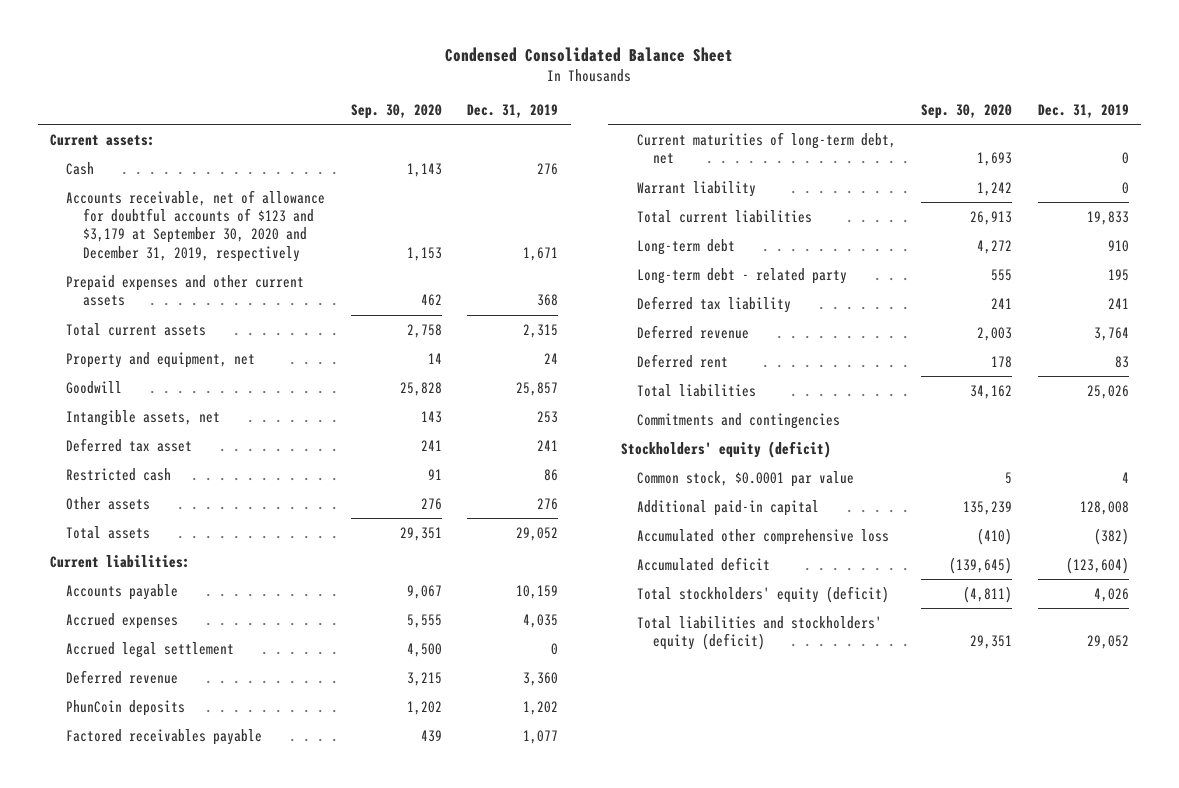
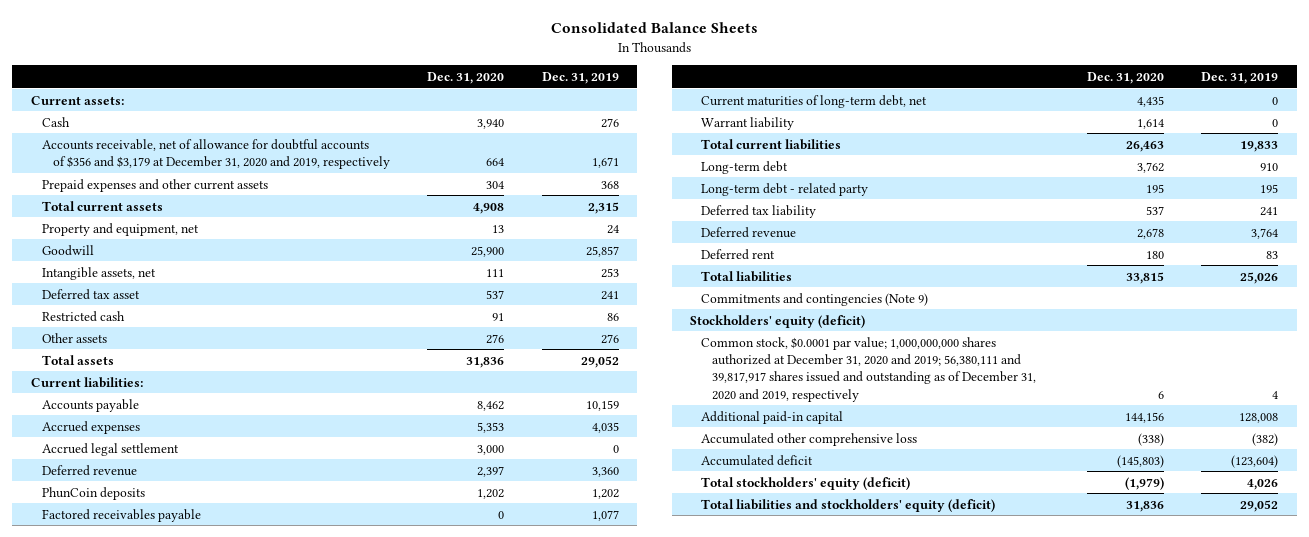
[445,46,734,62] Condensed Consolidated Balance Sheet -> [550,22,758,34] Consolidated Balance Sheets
[350,104,442,120] Sep. 30, 2020 -> none
none -> [427,72,505,85] Dec. 31, 2020
[66,189,326,262] Accounts receivable, net of allowance for doubtful accounts of $123 and $3,179 at September 30, 2020 and December 31, 2019, respectively -> [41,138,390,169] Accounts receivable, net of allowance for doubtful accounts of $356 and $3,179 at December 31, 2020 and 2019, respectively
[636,412,840,429] Commitments and contingencies -> [701,292,929,306] Commitments and contingencies (Note 9)
[636,470,854,487] Common stock, $0.0001 par value -> [701,336,1037,402] Common stock, $0.0001 par value; 1,000,000,000 shares authorized at December 31, 2020 and 2019; 56,380,111 and 39,817,917 shares issued and outstanding as of December 31, 2020 and 2019, respectively

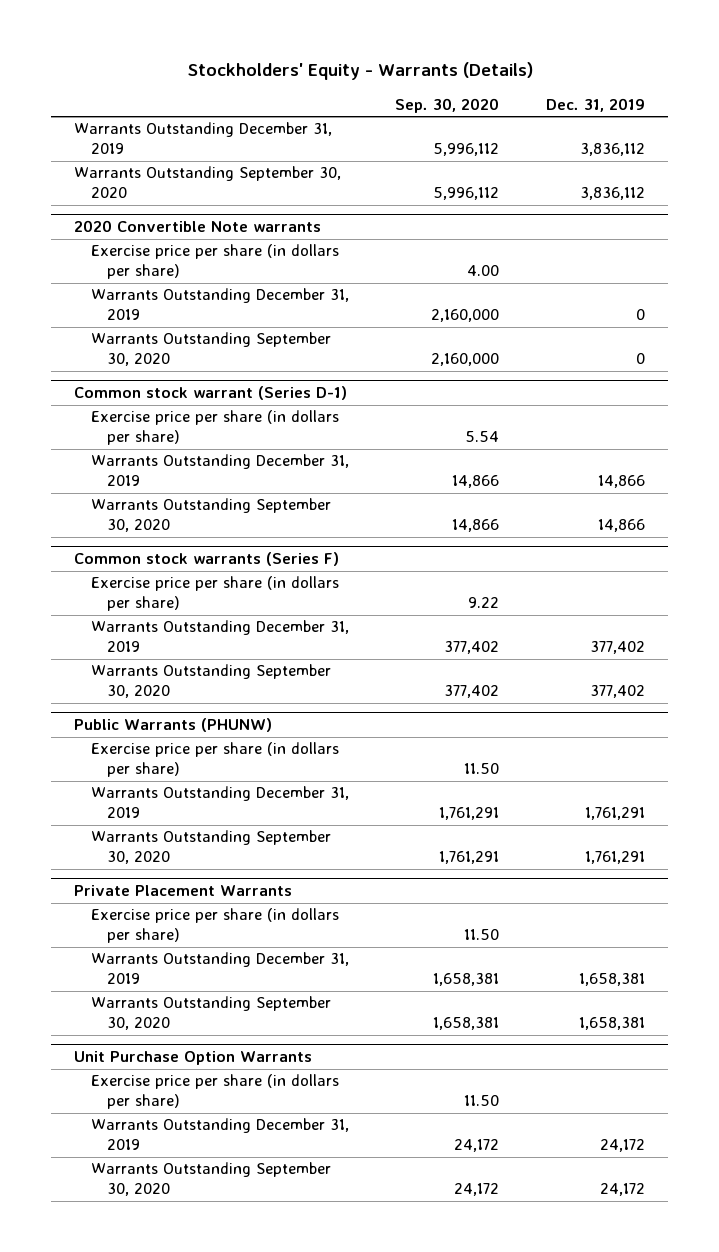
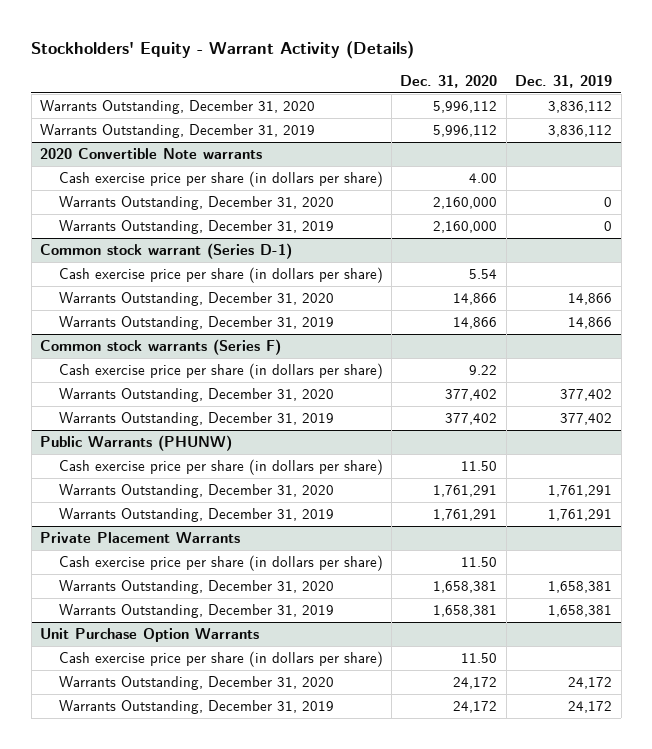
[187,61,533,80] Stockholders' Equity - Warrants (Details) -> [31,41,415,60] Stockholders' Equity - Warrant Activity (Details)
[395,97,500,113] Sep. 30, 2020 -> none
none -> [400,75,498,89] Dec. 31, 2020
[74,122,333,155] Warrants Outstanding December 31, 2019 -> [40,100,316,115] Warrants Outstanding, December 31, 2020
[74,166,342,199] Warrants Outstanding September 30, 2020 -> [40,124,316,139] Warrants Outstanding, December 31, 2019
[90,244,339,280] Exercise price per share (in dollars per share) -> [58,171,383,188] Cash exercise price per share (in dollars per share)
[90,288,349,321] Warrants Outstanding December 31, 2019 -> [58,196,334,211] Warrants Outstanding, December 31, 2020
[90,332,331,367] Warrants Outstanding September 30, 2020 -> [58,220,334,235] Warrants Outstanding, December 31, 2019
[90,410,339,446] Exercise price per share (in dollars per share) -> [58,267,383,284] Cash exercise price per share (in dollars per share)
[90,454,349,487] Warrants Outstanding December 31, 2019 -> [58,292,334,307] Warrants Outstanding, December 31, 2020
[90,498,331,533] Warrants Outstanding September 30, 2020 -> [58,316,334,331] Warrants Outstanding, December 31, 2019
[90,576,339,612] Exercise price per share (in dollars per share) -> [58,363,383,380] Cash exercise price per share (in dollars per share)
[90,620,349,653] Warrants Outstanding December 31, 2019 -> [58,388,334,403] Warrants Outstanding, December 31, 2020
[90,664,331,699] Warrants Outstanding September 30, 2020 -> [58,412,334,427] Warrants Outstanding, December 31, 2019
[90,742,339,778] Exercise price per share (in dollars per share) -> [58,459,383,476] Cash exercise price per share (in dollars per share)
[90,786,349,819] Warrants Outstanding December 31, 2019 -> [58,484,334,499] Warrants Outstanding, December 31, 2020
[90,830,331,865] Warrants Outstanding September 30, 2020 -> [58,508,334,523] Warrants Outstanding, December 31, 2019
[90,908,339,944] Exercise price per share (in dollars per share) -> [58,555,383,572] Cash exercise price per share (in dollars per share)
[90,952,349,985] Warrants Outstanding December 31, 2019 -> [58,580,334,595] Warrants Outstanding, December 31, 2020
[90,996,331,1031] Warrants Outstanding September 30, 2020 -> [58,604,334,619] Warrants Outstanding, December 31, 2019
[90,1074,339,1110] Exercise price per share (in dollars per share) -> [58,651,383,668] Cash exercise price per share (in dollars per share)
[90,1118,349,1151] Warrants Outstanding December 31, 2019 -> [58,676,334,691] Warrants Outstanding, December 31, 2020
[90,1162,331,1197] Warrants Outstanding September 30, 2020 -> [58,700,334,715] Warrants Outstanding, December 31, 2019

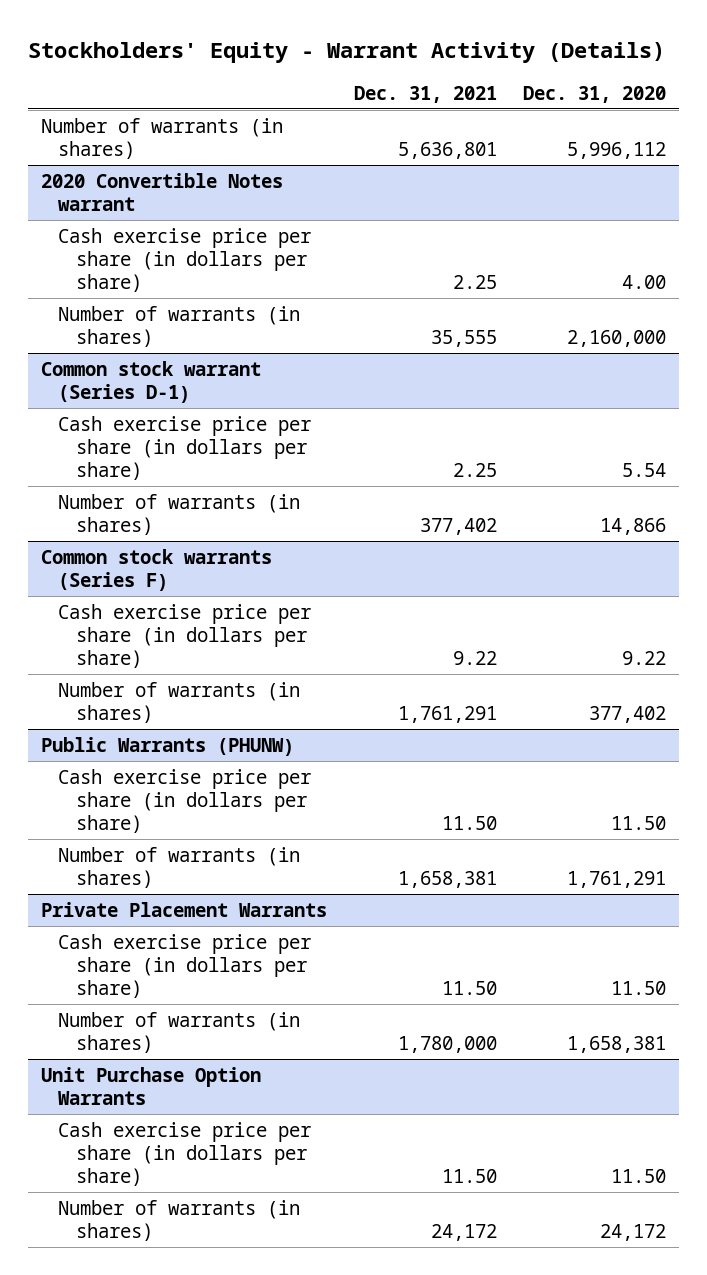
[515,75,613,89] Dec. 31, 2019 -> none
none -> [353,85,497,103] Dec. 31, 2021
[40,124,316,139] Warrants Outstanding, December 31, 2019 -> none
[40,100,316,115] Warrants Outstanding, December 31, 2020 -> [41,117,284,159] Number of warrants (in shares)
[40,148,263,160] 2020 Convertible Note warrants -> [41,172,284,211] 2020 Convertible Notes warrant
[58,220,334,235] Warrants Outstanding, December 31, 2019 -> none
[58,196,334,211] Warrants Outstanding, December 31, 2020 -> [58,305,301,347] Number of warrants (in shares)
[58,316,334,331] Warrants Outstanding, December 31, 2019 -> none
[58,292,334,307] Warrants Outstanding, December 31, 2020 -> [58,493,301,535] Number of warrants (in shares)
[58,412,334,427] Warrants Outstanding, December 31, 2019 -> none
[58,388,334,403] Warrants Outstanding, December 31, 2020 -> [58,681,301,723] Number of warrants (in shares)
[58,508,334,523] Warrants Outstanding, December 31, 2019 -> none
[58,484,334,499] Warrants Outstanding, December 31, 2020 -> [58,846,301,888] Number of warrants (in shares)
[58,604,334,619] Warrants Outstanding, December 31, 2019 -> none
[58,580,334,595] Warrants Outstanding, December 31, 2020 -> [58,1011,301,1053] Number of warrants (in shares)
[58,700,334,715] Warrants Outstanding, December 31, 2019 -> none
[58,676,334,691] Warrants Outstanding, December 31, 2020 -> [58,1199,301,1241] Number of warrants (in shares)

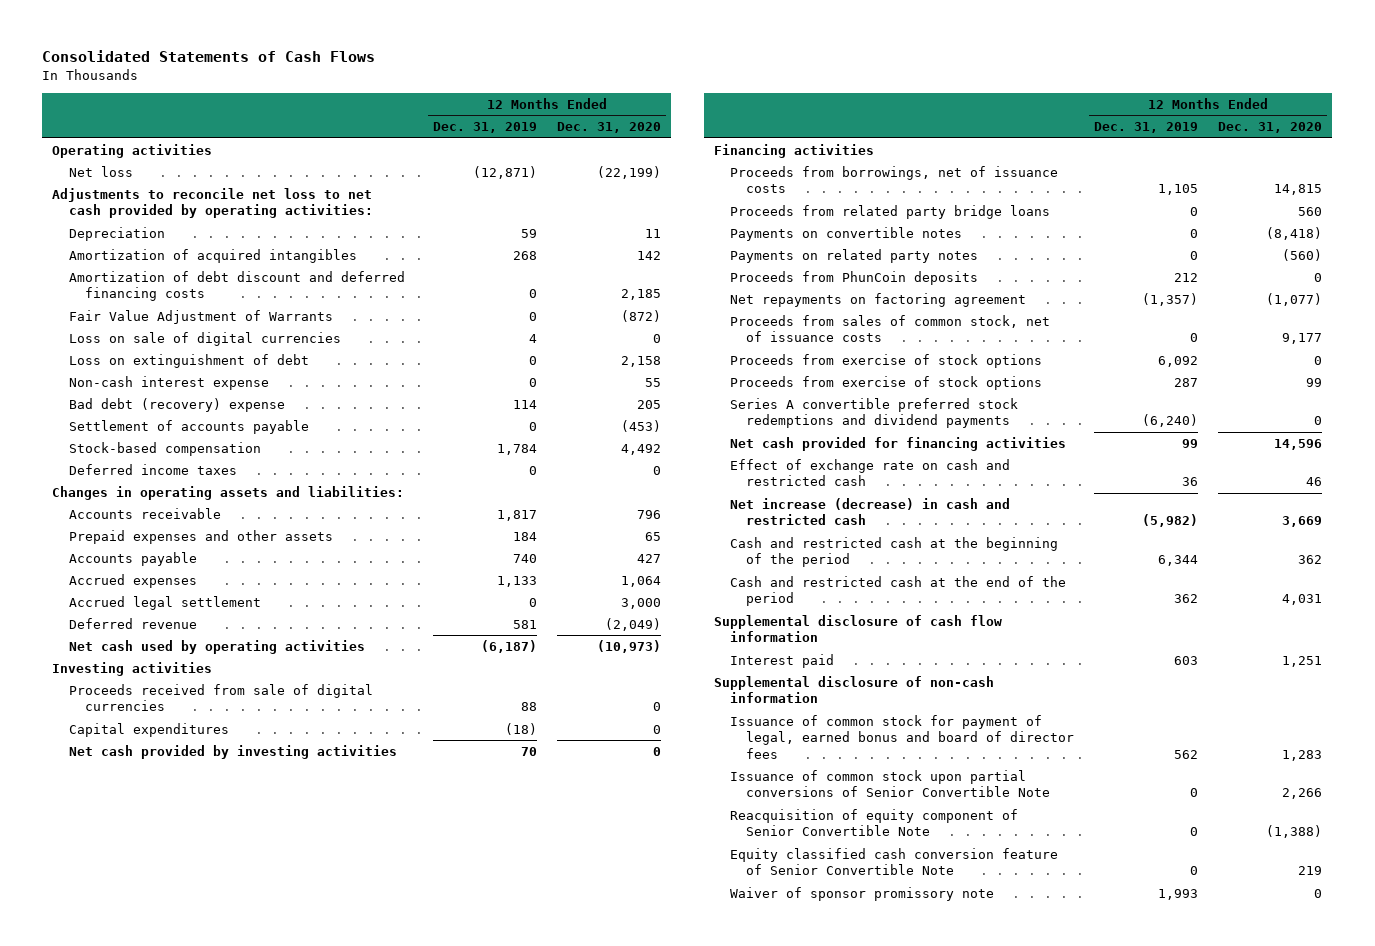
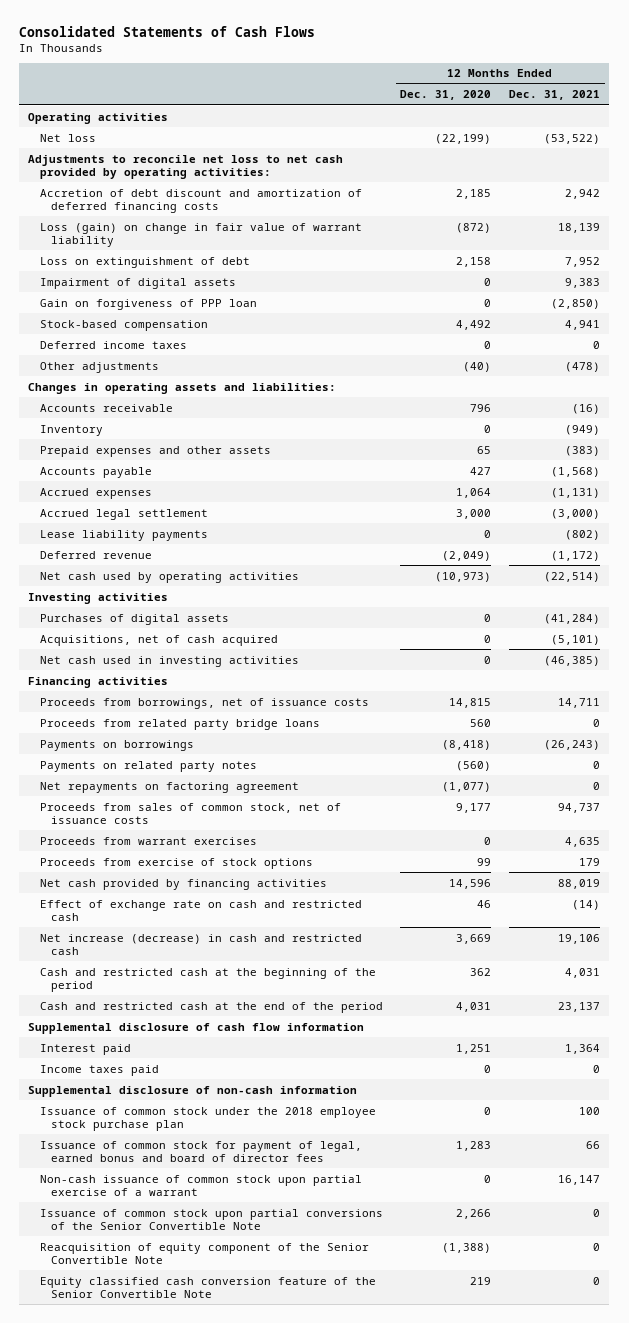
[433,122,538,134] Dec. 31, 2019 -> none
none -> [509,90,601,101] Dec. 31, 2021
[68,226,165,241] Depreciation -> none
[68,248,357,263] Amortization of acquired intangibles -> none
[68,331,341,346] Loss on sale of digital currencies -> none
[68,270,405,302] Amortization of debt discount and deferred financing costs -> [39,188,362,213] Accretion of debt discount and amortization of deferred financing costs
[68,309,333,324] Fair Value Adjustment of Warrants -> [39,222,362,247] Loss (gain) on change in fair value of warrant liability
[68,375,269,390] Non-cash interest expense -> none
[68,397,285,412] Bad debt (recovery) expense -> none
[68,419,309,434] Settlement of accounts payable -> none
none -> [39,277,236,289] Impairment of digital assets
none -> [39,298,257,310] Gain on forgiveness of PPP loan
none -> [39,361,159,373] Other adjustments
none -> [39,424,103,436] Inventory
none -> [39,529,208,541] Lease liability payments
[68,683,373,712] Proceeds received from sale of digital currencies -> none
[68,722,229,737] Capital expenditures -> none
none -> [39,613,229,625] Purchases of digital assets
none -> [39,634,278,646] Acquisitions, net of cash acquired
[68,744,397,759] Net cash provided by investing activities -> [39,655,299,667] Net cash used in investing activities
[729,226,962,241] Payments on convertible notes -> [39,739,194,751] Payments on borrowings
[729,270,978,285] Proceeds from PhunCoin deposits -> none
[729,353,1042,368] Proceeds from exercise of stock options -> [39,836,257,845] Proceeds from warrant exercises
[729,397,1018,429] Series A convertible preferred stock redemptions and dividend payments -> none
[729,436,1066,451] Net cash provided for financing activities -> [39,878,327,890] Net cash provided by financing activities
none -> [39,1064,159,1076] Income taxes paid
none -> [39,1106,376,1131] Issuance of common stock under the 2018 employee stock purchase plan
[729,886,994,901] Waiver of sponsor promissory note -> none
none -> [39,1174,362,1196] Non-cash issuance of common stock upon partial exercise of a warrant
[729,769,1051,798] Issuance of common stock upon partial conversions of Senior Convertible Note -> [39,1208,383,1230] Issuance of common stock upon partial conversions of the Senior Convertible Note
[729,808,1018,837] Reacquisition of equity component of Senior Convertible Note -> [39,1242,369,1264] Reacquisition of equity component of the Senior Convertible Note
[729,847,1058,876] Equity classified cash conversion feature of Senior Convertible Note -> [39,1276,376,1298] Equity classified cash conversion feature of the Senior Convertible Note

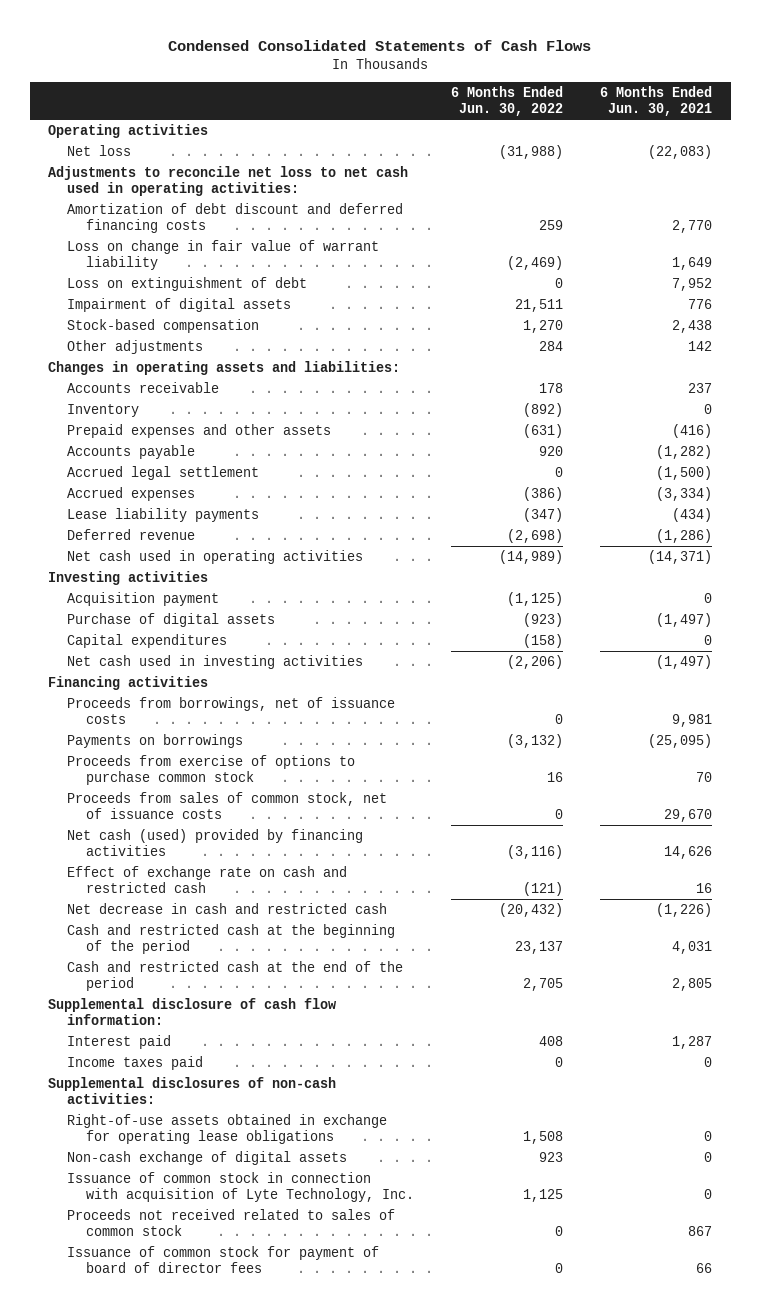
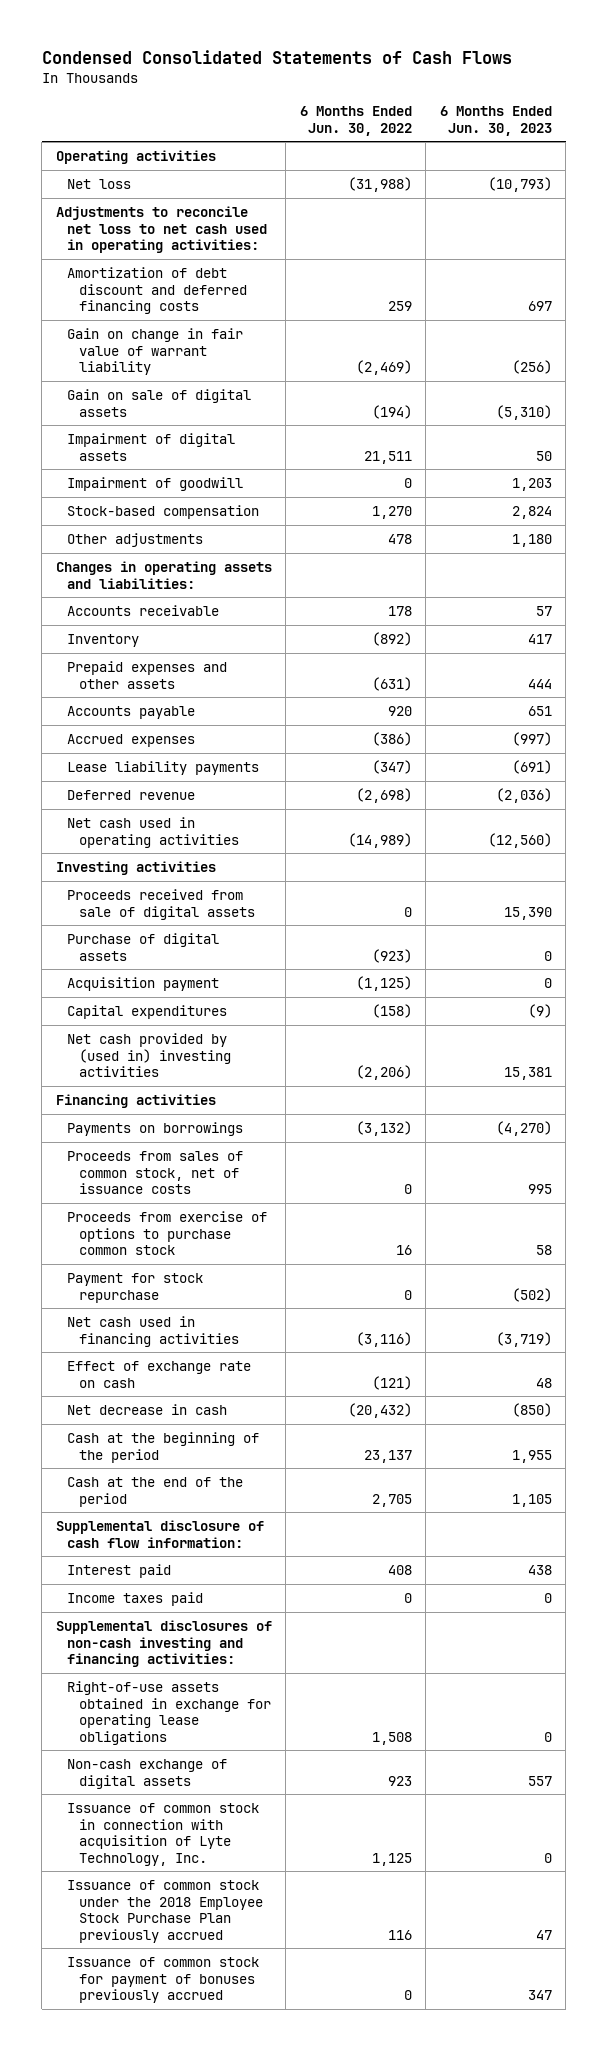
[600,86,713,117] 6 Months Ended Jun. 30, 2021 -> none
none -> [439,106,552,136] 6 Months Ended Jun. 30, 2023
[67,277,308,292] Loss on extinguishment of debt -> none
[67,240,380,271] Loss on change in fair value of warrant liability -> [67,328,244,376] Gain on change in fair value of warrant liability
none -> [67,389,252,417] Gain on sale of digital assets
none -> [67,477,244,492] Impairment of goodwill
[539,341,564,352] 284 -> [387,534,412,545] 478
[67,466,260,481] Accrued legal settlement -> none
none -> [67,889,256,920] Proceeds received from sale of digital assets
[67,592,220,607] Acquisition payment -> [67,977,220,992] Acquisition payment
[67,655,364,670] Net cash used in investing activities -> [67,1033,232,1078] Net cash provided by (used in) investing activities
[67,697,396,725] Proceeds from borrowings, net of issuance costs -> none
[67,755,356,786] Proceeds from exercise of options to purchase common stock -> [67,1211,268,1256] Proceeds from exercise of options to purchase common stock
none -> [67,1273,204,1303] Payment for stock repurchase
[67,829,364,857] Net cash (used) provided by financing activities -> [67,1316,240,1347] Net cash used in financing activities
[67,866,348,894] Effect of exchange rate on cash and restricted cash -> [67,1361,252,1388] Effect of exchange rate on cash
[67,903,388,915] Net decrease in cash and restricted cash -> [67,1404,228,1416] Net decrease in cash
[67,924,396,955] Cash and restricted cash at the beginning of the period -> [67,1432,260,1463] Cash at the beginning of the period
[67,961,404,992] Cash and restricted cash at the end of the period -> [67,1477,244,1507] Cash at the end of the period
[48,1077,337,1105] Supplemental disclosures of non-cash activities: -> [55,1620,272,1668] Supplemental disclosures of non-cash investing and financing activities:
[67,1209,396,1237] Proceeds not received related to sales of common stock -> none
none -> [67,1880,264,1943] Issuance of common stock under the 2018 Employee Stock Purchase Plan previously accrued
[67,1246,380,1274] Issuance of common stock for payment of board of director fees -> [67,1957,260,2004] Issuance of common stock for payment of bonuses previously accrued

